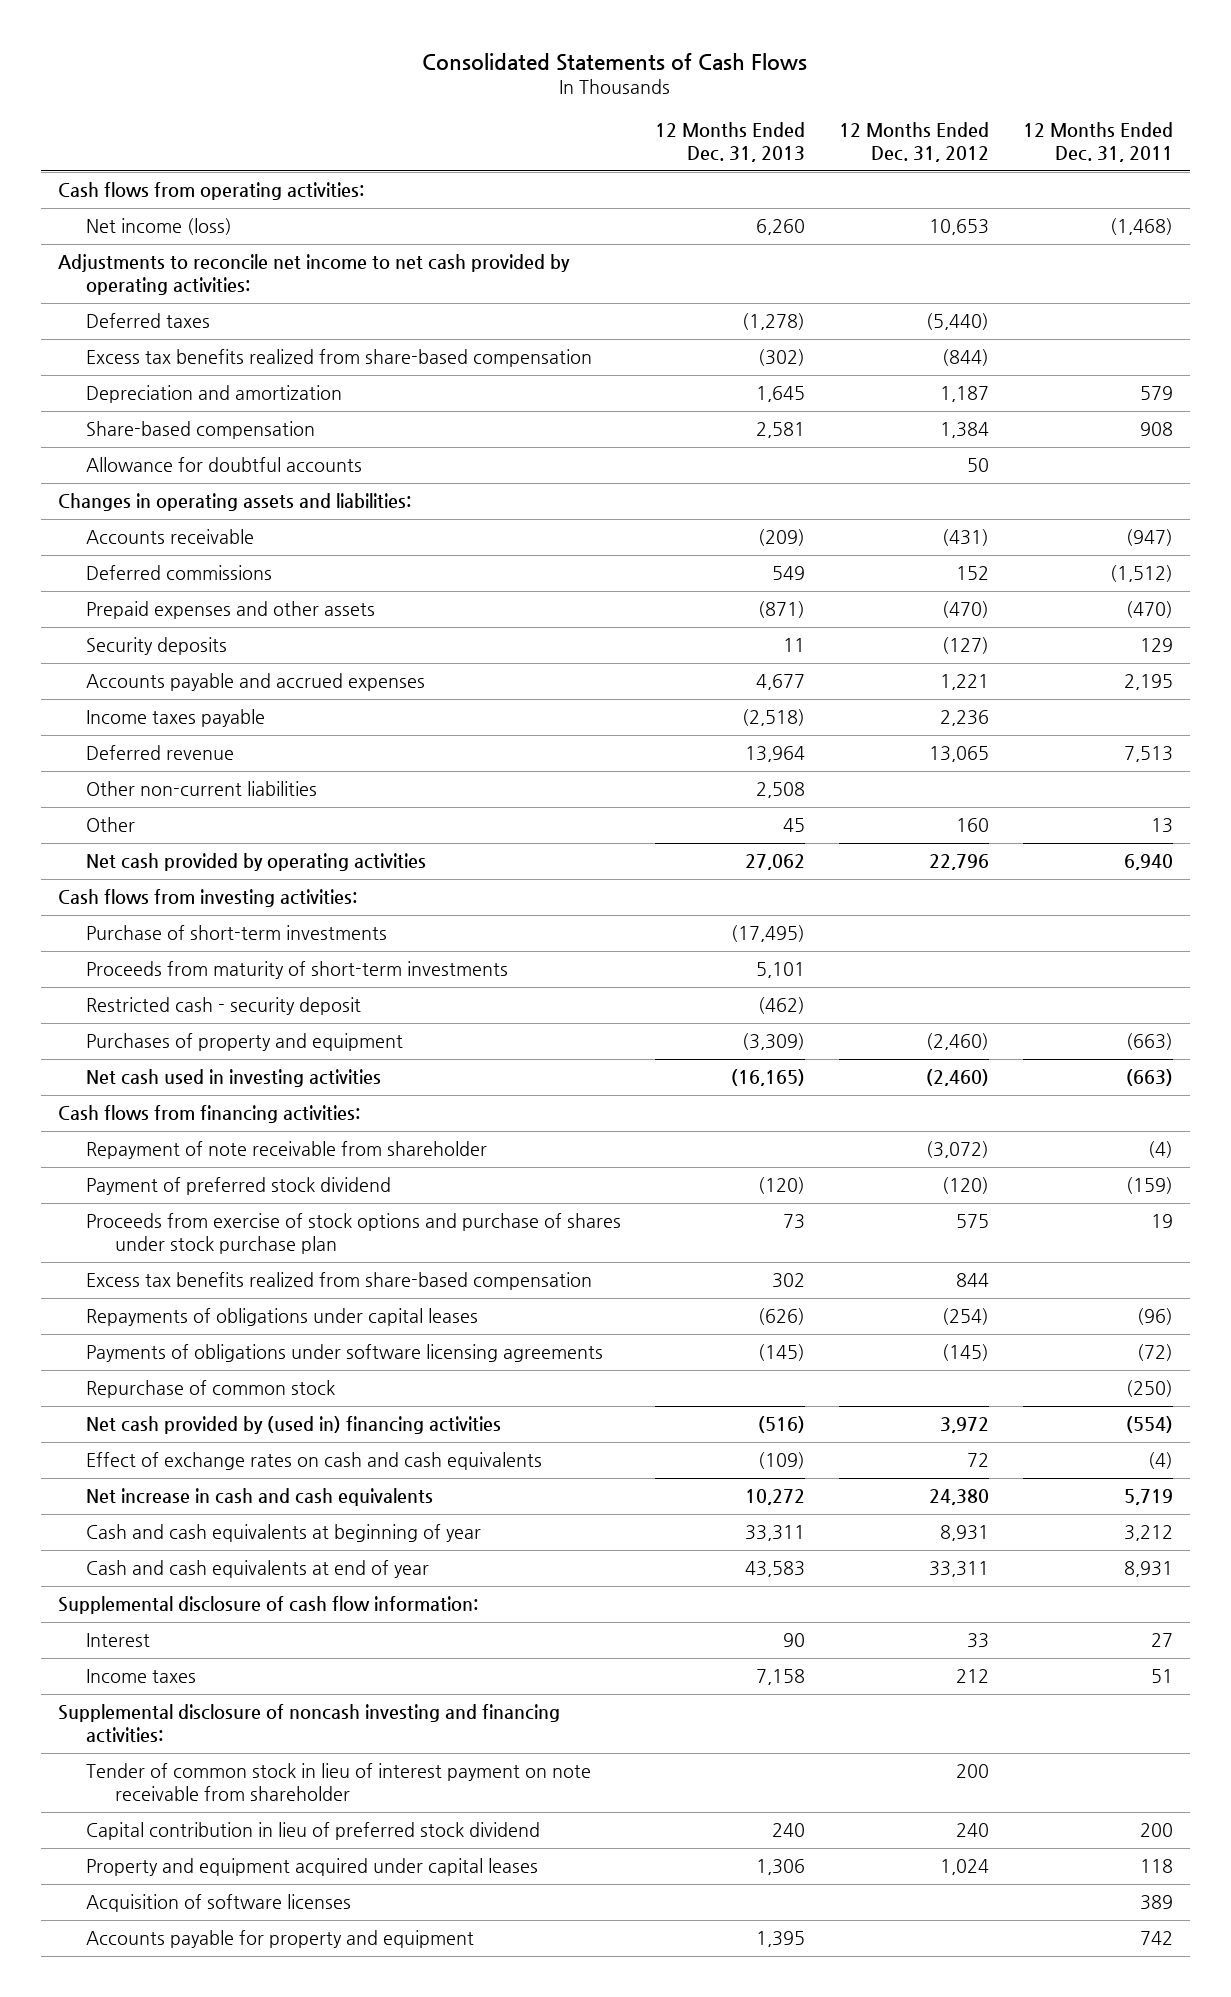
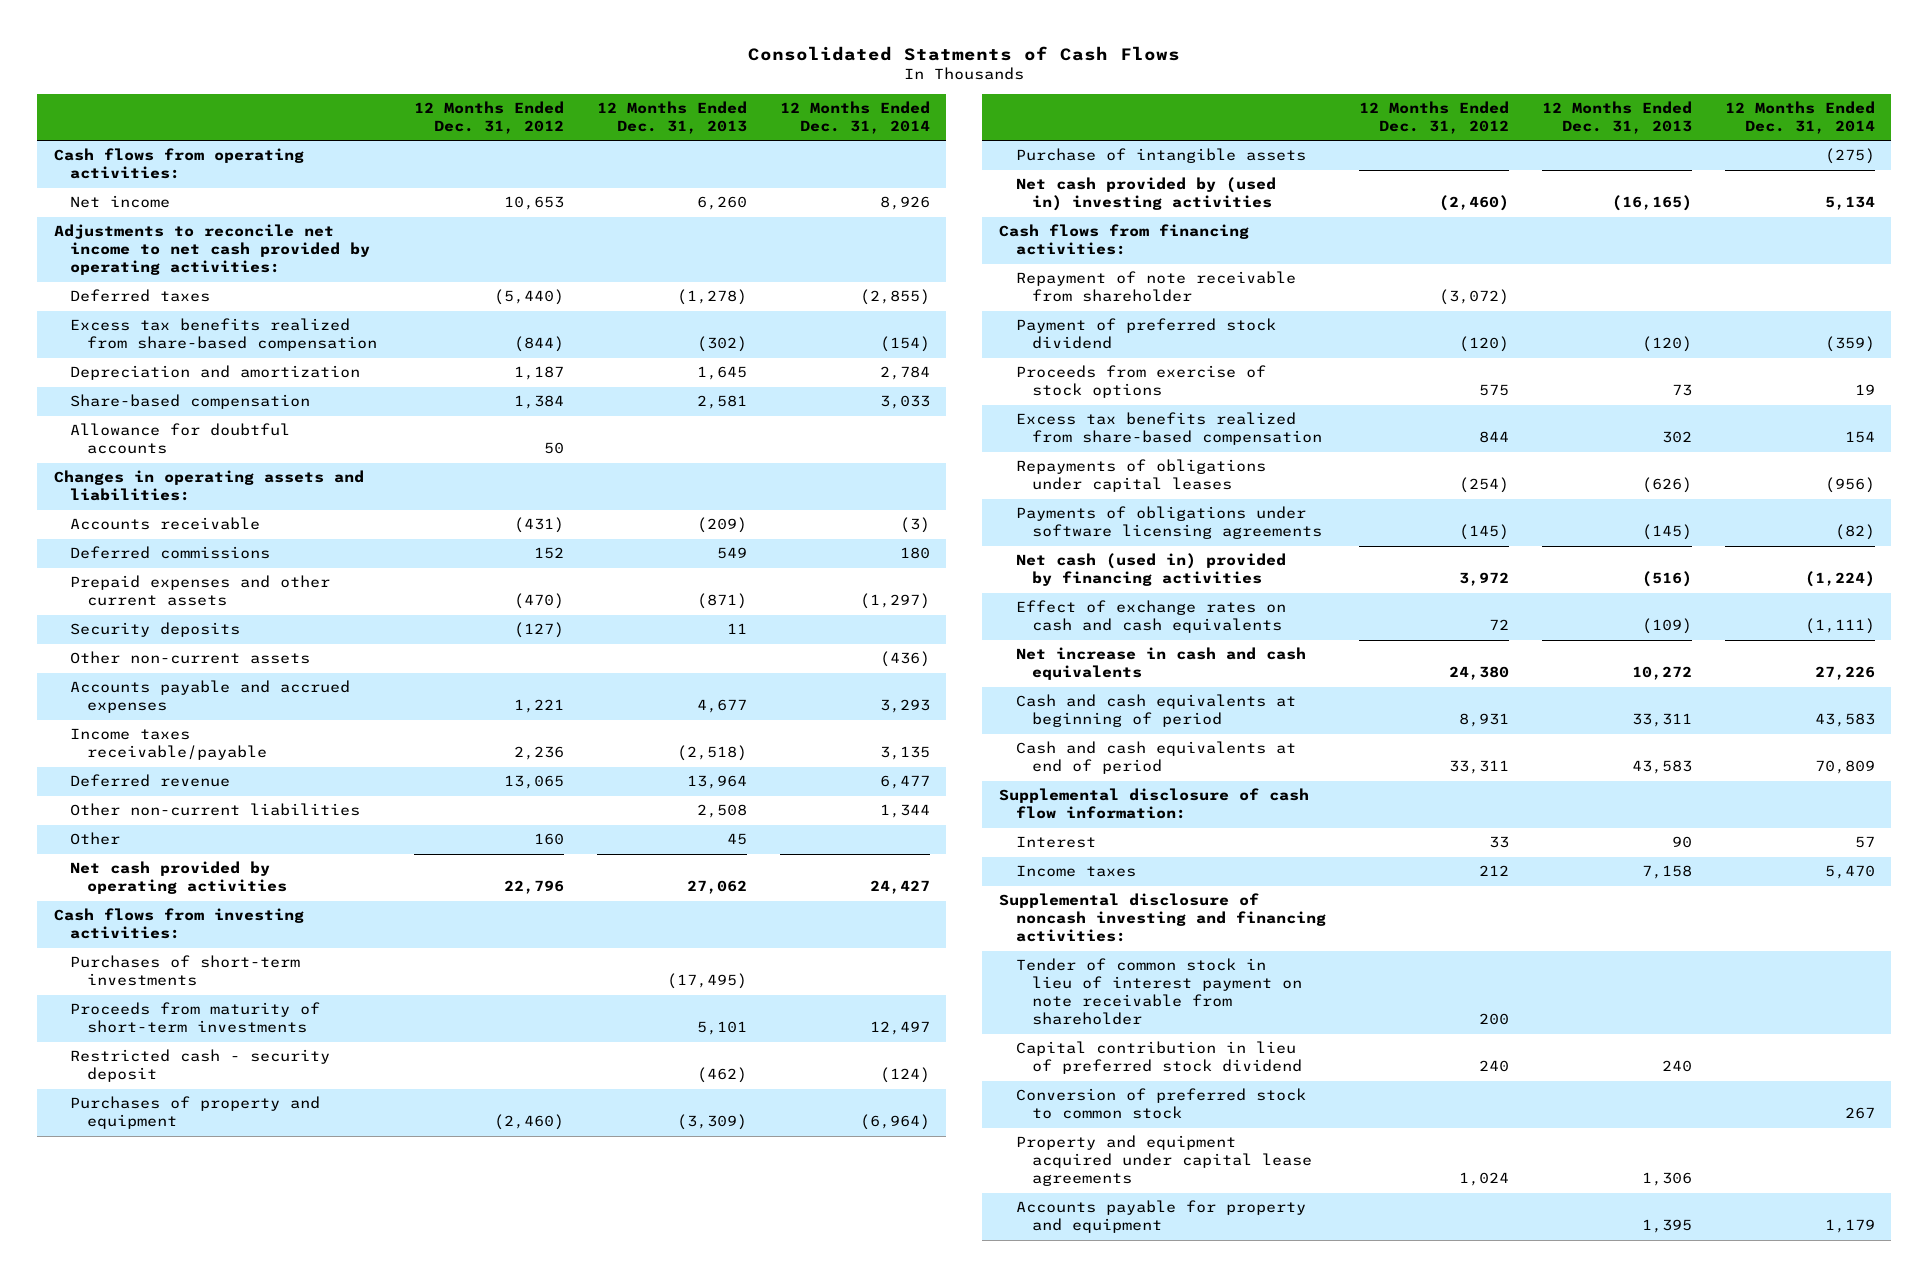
[422,52,808,71] Consolidated Statements of Cash Flows -> [748,45,1181,61] Consolidated Statments of Cash Flows
[1023,122,1174,162] 12 Months Ended Dec. 31, 2011 -> none
none -> [779,101,930,135] 12 Months Ended Dec. 31, 2014
[86,218,233,236] Net income (loss) -> [70,195,171,209] Net income
[86,601,376,620] Prepaid expenses and other assets -> [70,575,331,607] Prepaid expenses and other current assets
none -> [70,651,311,665] Other non-current assets
[86,709,266,728] Income taxes payable -> [70,728,268,761] Income taxes receivable/payable
[86,925,388,941] Purchase of short-term investments -> [70,955,301,987] Purchases of short-term investments
none -> [1015,148,1306,164] Purchase of intangible assets
[86,1069,382,1088] Net cash used in investing activities -> [1015,177,1276,212] Net cash provided by (used in) investing activities
[86,1213,622,1255] Proceeds from exercise of stock options and purchase of shares under stock purchase plan -> [1015,365,1266,399] Proceeds from exercise of stock options
[86,1380,336,1399] Repurchase of common stock -> none
[86,1416,502,1435] Net cash provided by (used in) financing activities -> [1015,553,1286,587] Net cash (used in) provided by financing activities
[86,1524,482,1543] Cash and cash equivalents at beginning of year -> [1015,694,1296,728] Cash and cash equivalents at beginning of period
[86,1560,430,1579] Cash and cash equivalents at end of year -> [1015,741,1296,775] Cash and cash equivalents at end of period
[86,1894,352,1913] Acquisition of software licenses -> none
none -> [1015,1088,1306,1120] Conversion of preferred stock to common stock
[86,1858,539,1877] Property and equipment acquired under capital leases -> [1015,1135,1313,1187] Property and equipment acquired under capital lease agreements

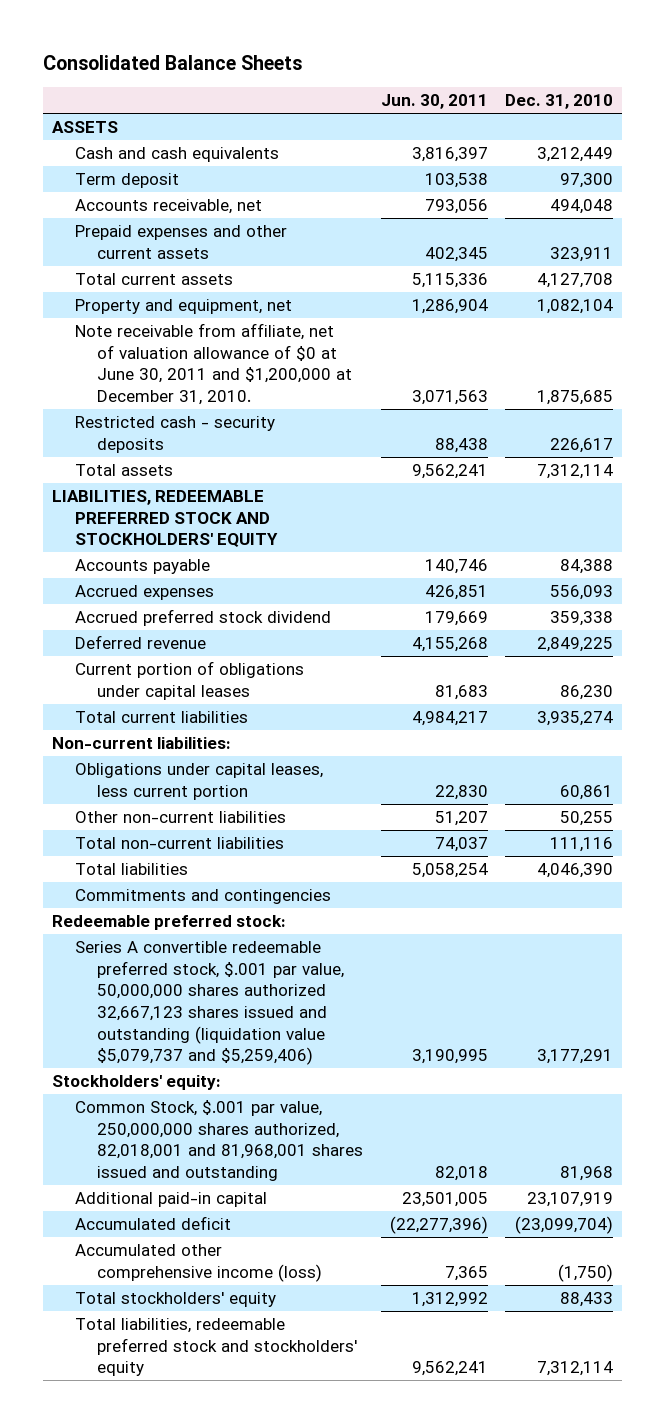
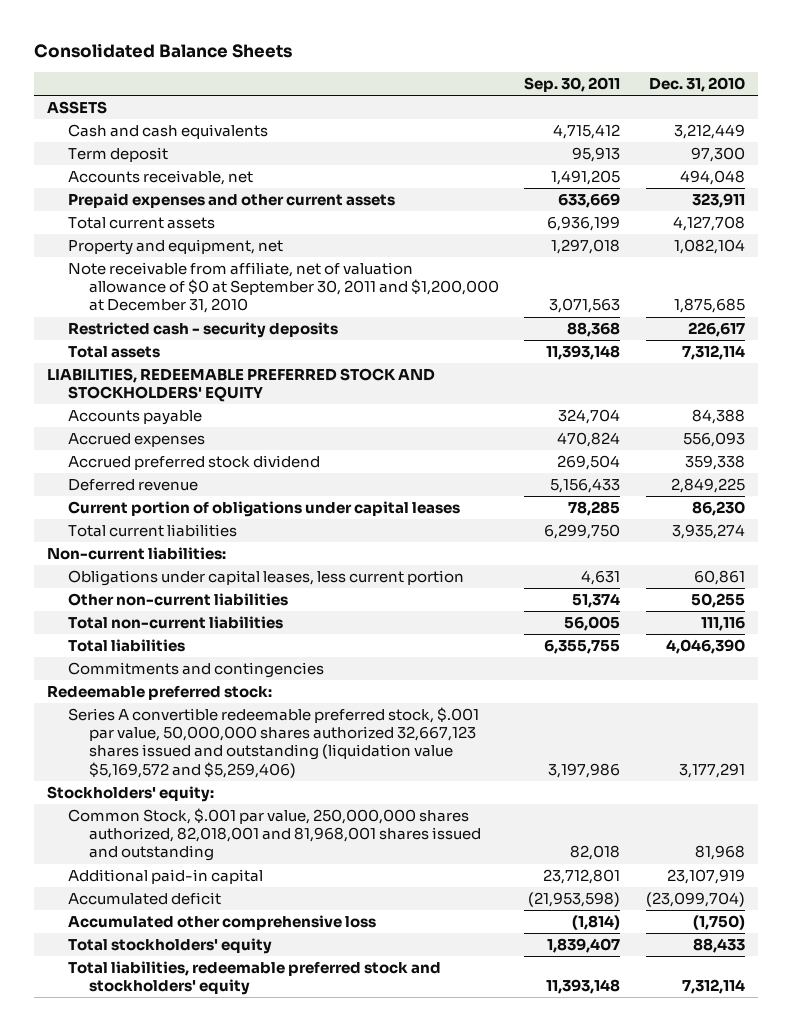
[380,94,488,110] Jun. 30, 2011 -> none
none -> [524,76,621,92] Sep. 30, 2011
[74,323,353,405] Note receivable from affiliate, net of valuation allowance of $0 at June 30, 2011 and $1,200,000 at December 31, 2010. -> [67,261,499,314] Note receivable from affiliate, net of valuation allowance of $0 at September 30, 2011 and $1,200,000 at December 31, 2010
[74,941,345,1066] Series A convertible redeemable preferred stock, $.001 par value, 50,000,000 shares authorized 32,667,123 shares issued and outstanding (liquidation value $5,079,737 and $5,259,406) -> [67,706,479,778] Series A convertible redeemable preferred stock, $.001 par value, 50,000,000 shares authorized 32,667,123 shares issued and outstanding (liquidation value $5,169,572 and $5,259,406)
[74,1244,323,1282] Accumulated other comprehensive income (loss) -> [67,914,376,930] Accumulated other comprehensive loss

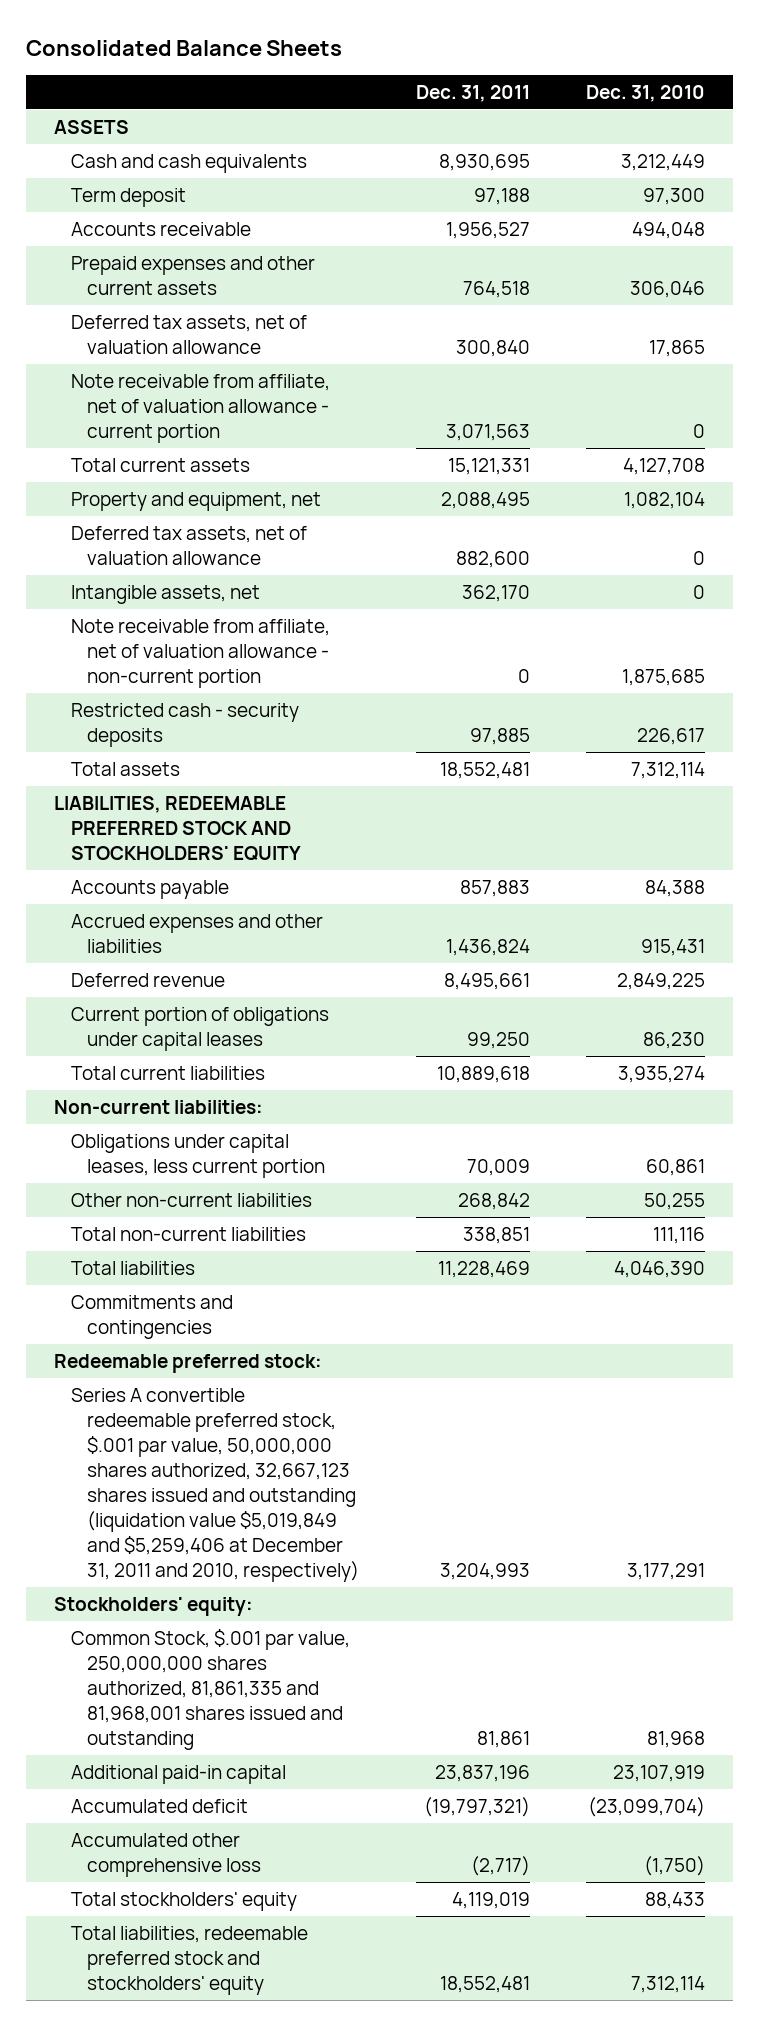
[524,76,621,92] Sep. 30, 2011 -> none
none -> [415,84,530,102] Dec. 31, 2011
[67,169,253,185] Accounts receivable, net -> [70,221,251,236] Accounts receivable
[691,192,745,208] 323,911 -> [630,280,706,298] 306,046
none -> [70,314,307,354] Deferred tax assets, net of valuation allowance
none -> [70,373,330,443] Note receivable from affiliate, net of valuation allowance - current portion
none -> [70,525,307,565] Deferred tax assets, net of valuation allowance
none -> [70,584,260,604] Intangible assets, net
[67,261,499,314] Note receivable from affiliate, net of valuation allowance of $0 at September 30, 2011 and $1,200,000 at December 31, 2010 -> [70,618,330,688] Note receivable from affiliate, net of valuation allowance - non-current portion
[67,454,320,470] Accrued preferred stock dividend -> none
[67,432,205,447] Accrued expenses -> [70,913,323,953] Accrued expenses and other liabilities
[682,431,745,447] 556,093 -> [641,938,706,956] 915,431
[67,706,479,778] Series A convertible redeemable preferred stock, $.001 par value, 50,000,000 shares authorized 32,667,123 shares issued and outstanding (liquidation value $5,169,572 and $5,259,406) -> [70,1387,360,1583] Series A convertible redeemable preferred stock, $.001 par value, 50,000,000 shares authorized, 32,667,123 shares issued and outstanding (liquidation value $5,019,849 and $5,259,406 at December 31, 2011 and 2010, respectively)
[67,807,481,862] Common Stock, $.001 par value, 250,000,000 shares authorized, 82,018,001 and 81,968,001 shares issued and outstanding -> [70,1628,350,1750] Common Stock, $.001 par value, 250,000,000 shares authorized, 81,861,335 and 81,968,001 shares issued and outstanding

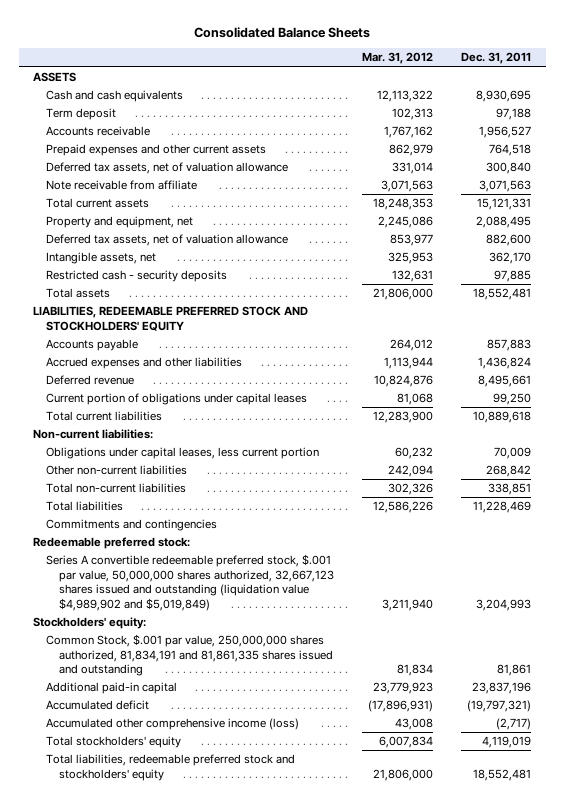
[586,84,706,102] Dec. 31, 2010 -> none
none -> [362,52,434,65] Mar. 31, 2012
[70,373,330,443] Note receivable from affiliate, net of valuation allowance - current portion -> [46,180,198,191] Note receivable from affiliate
[70,618,330,688] Note receivable from affiliate, net of valuation allowance - non-current portion -> none
[70,1387,360,1583] Series A convertible redeemable preferred stock, $.001 par value, 50,000,000 shares authorized, 32,667,123 shares issued and outstanding (liquidation value $5,019,849 and $5,259,406 at December 31, 2011 and 2010, respectively) -> [46,554,335,611] Series A convertible redeemable preferred stock, $.001 par value, 50,000,000 shares authorized, 32,667,123 shares issued and outstanding (liquidation value $4,989,902 and $5,019,849)
[70,1628,350,1750] Common Stock, $.001 par value, 250,000,000 shares authorized, 81,861,335 and 81,968,001 shares issued and outstanding -> [46,634,334,677] Common Stock, $.001 par value, 250,000,000 shares authorized, 81,834,191 and 81,861,335 shares issued and outstanding
[70,1832,262,1877] Accumulated other comprehensive loss -> [46,718,300,731] Accumulated other comprehensive income (loss)

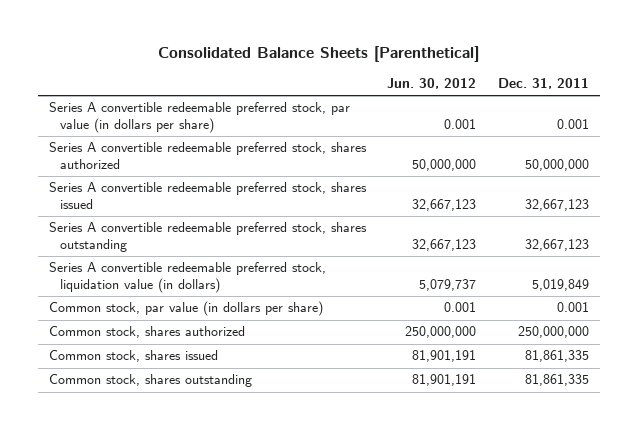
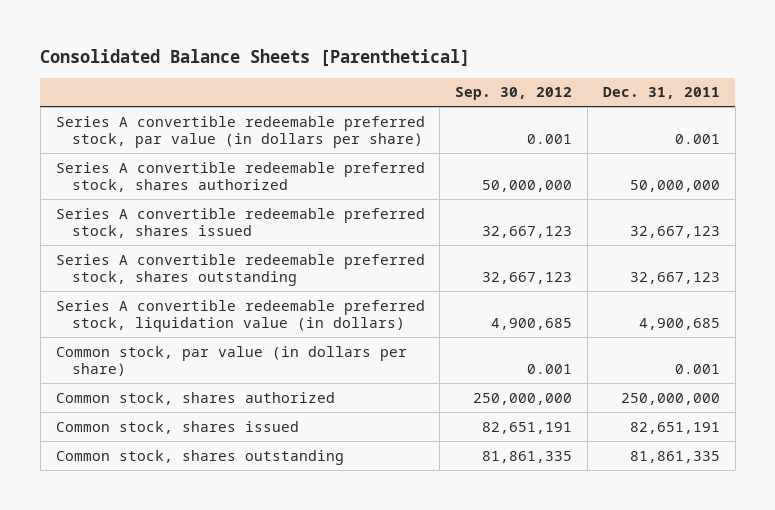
[387,78,477,90] Jun. 30, 2012 -> none
none -> [455,87,573,101] Sep. 30, 2012
[532,279,590,292] 5,019,849 -> [638,317,720,330] 4,900,685
[525,350,590,363] 81,861,335 -> [629,421,720,434] 82,651,191

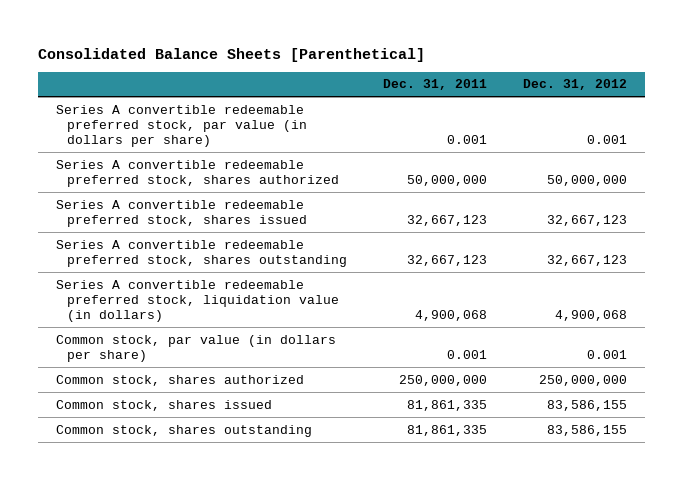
[455,87,573,101] Sep. 30, 2012 -> none
none -> [523,79,628,91] Dec. 31, 2012
[638,317,720,330] 4,900,685 -> [415,310,488,322] 4,900,068
[629,421,720,434] 82,651,191 -> [407,399,488,411] 81,861,335

